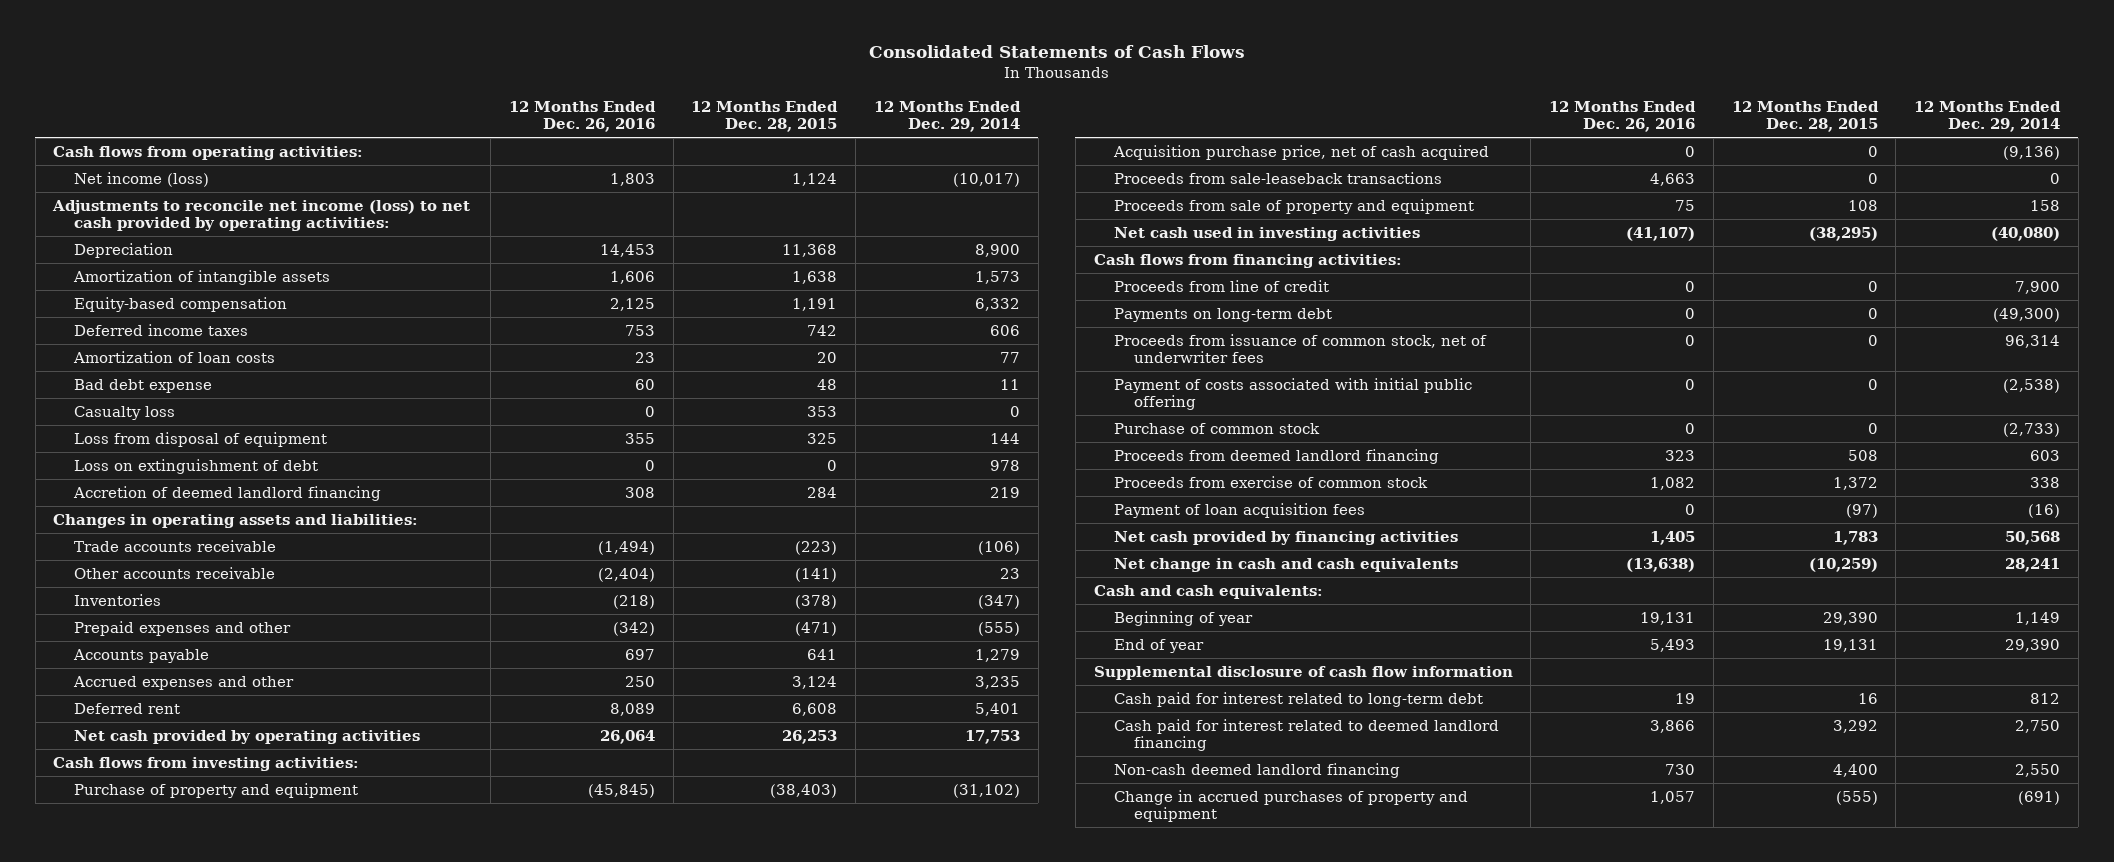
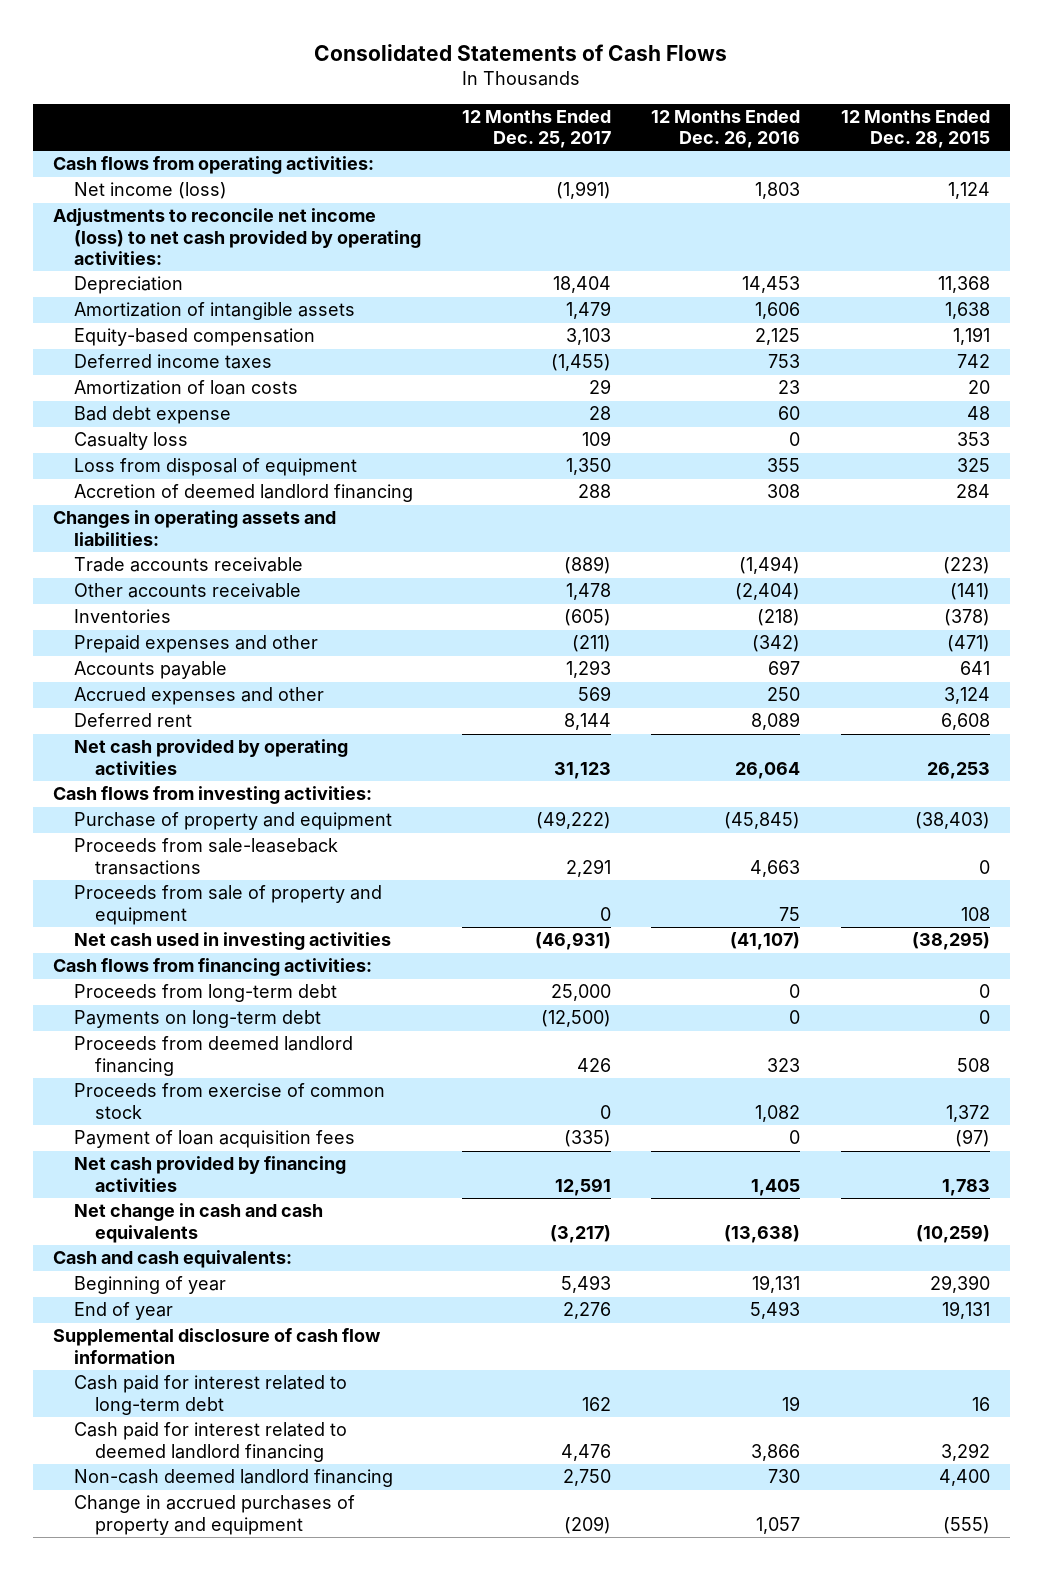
[873,100,1021,133] 12 Months Ended Dec. 29, 2014 -> none
none -> [461,110,611,149] 12 Months Ended Dec. 25, 2017
[73,458,318,474] Loss on extinguishment of debt -> none
[1112,144,1489,160] Acquisition purchase price, net of cash acquired -> none
[1113,279,1329,292] Proceeds from line of credit -> [74,984,338,1003] Proceeds from long-term debt
[1113,333,1487,364] Proceeds from issuance of common stock, net of underwriter fees -> none
[1113,377,1472,411] Payment of costs associated with initial public offering -> none
[1113,422,1320,434] Purchase of common stock -> none

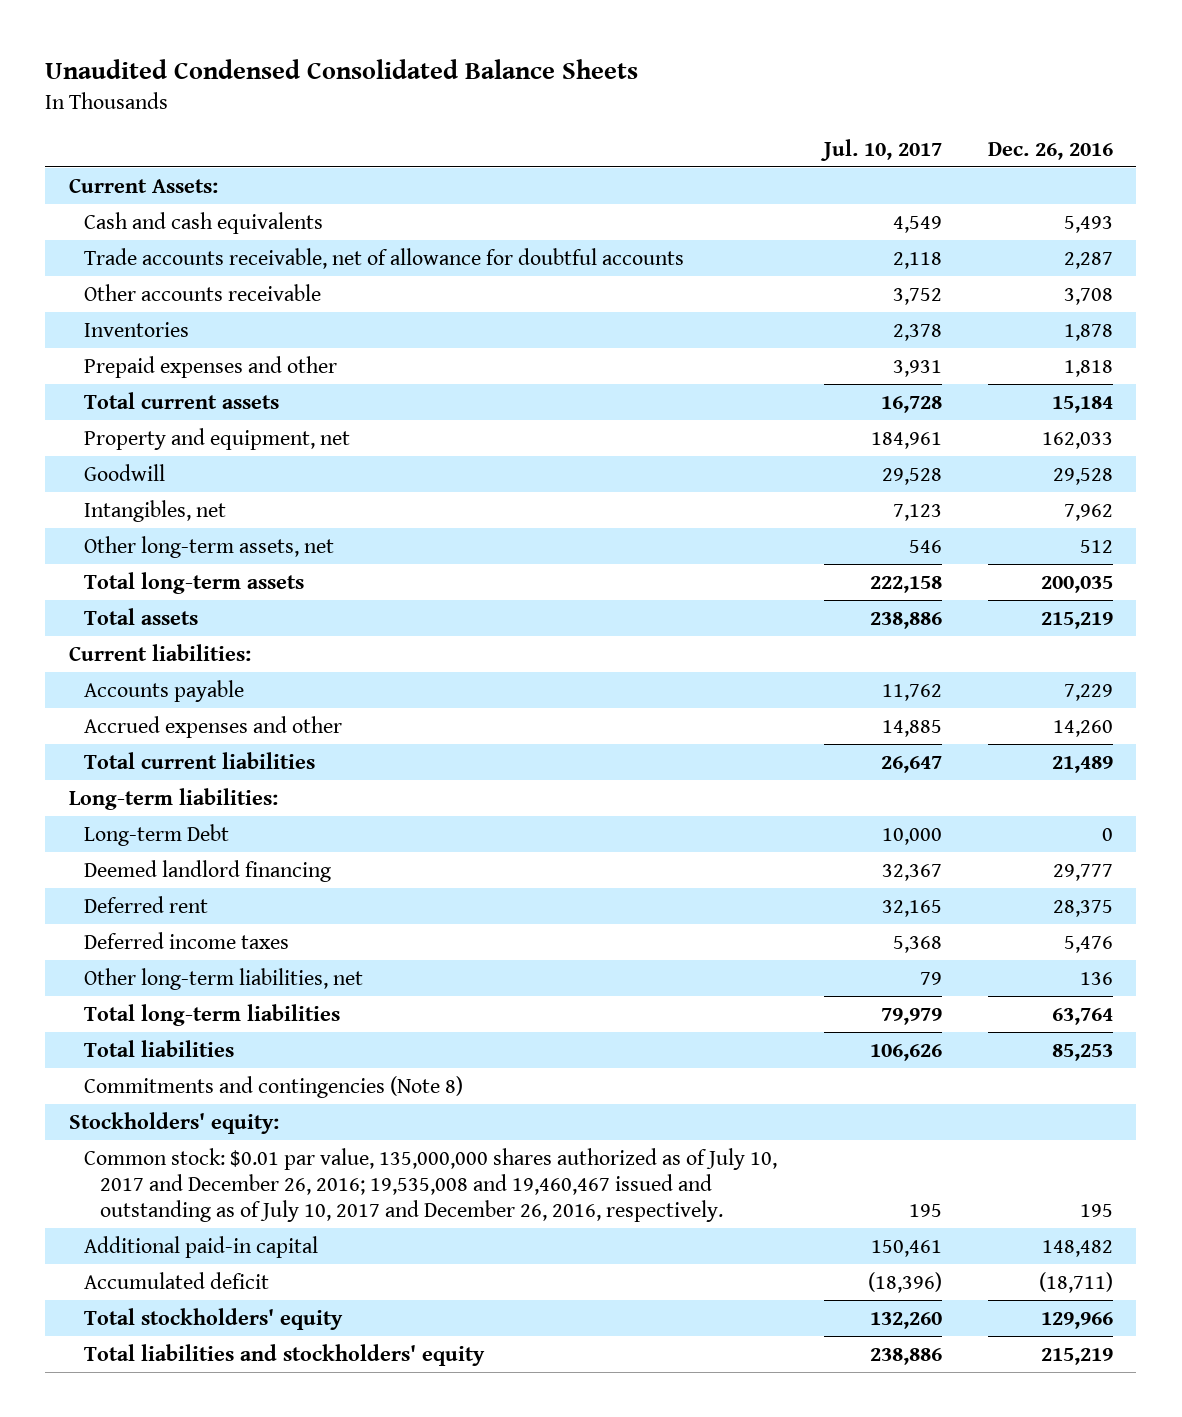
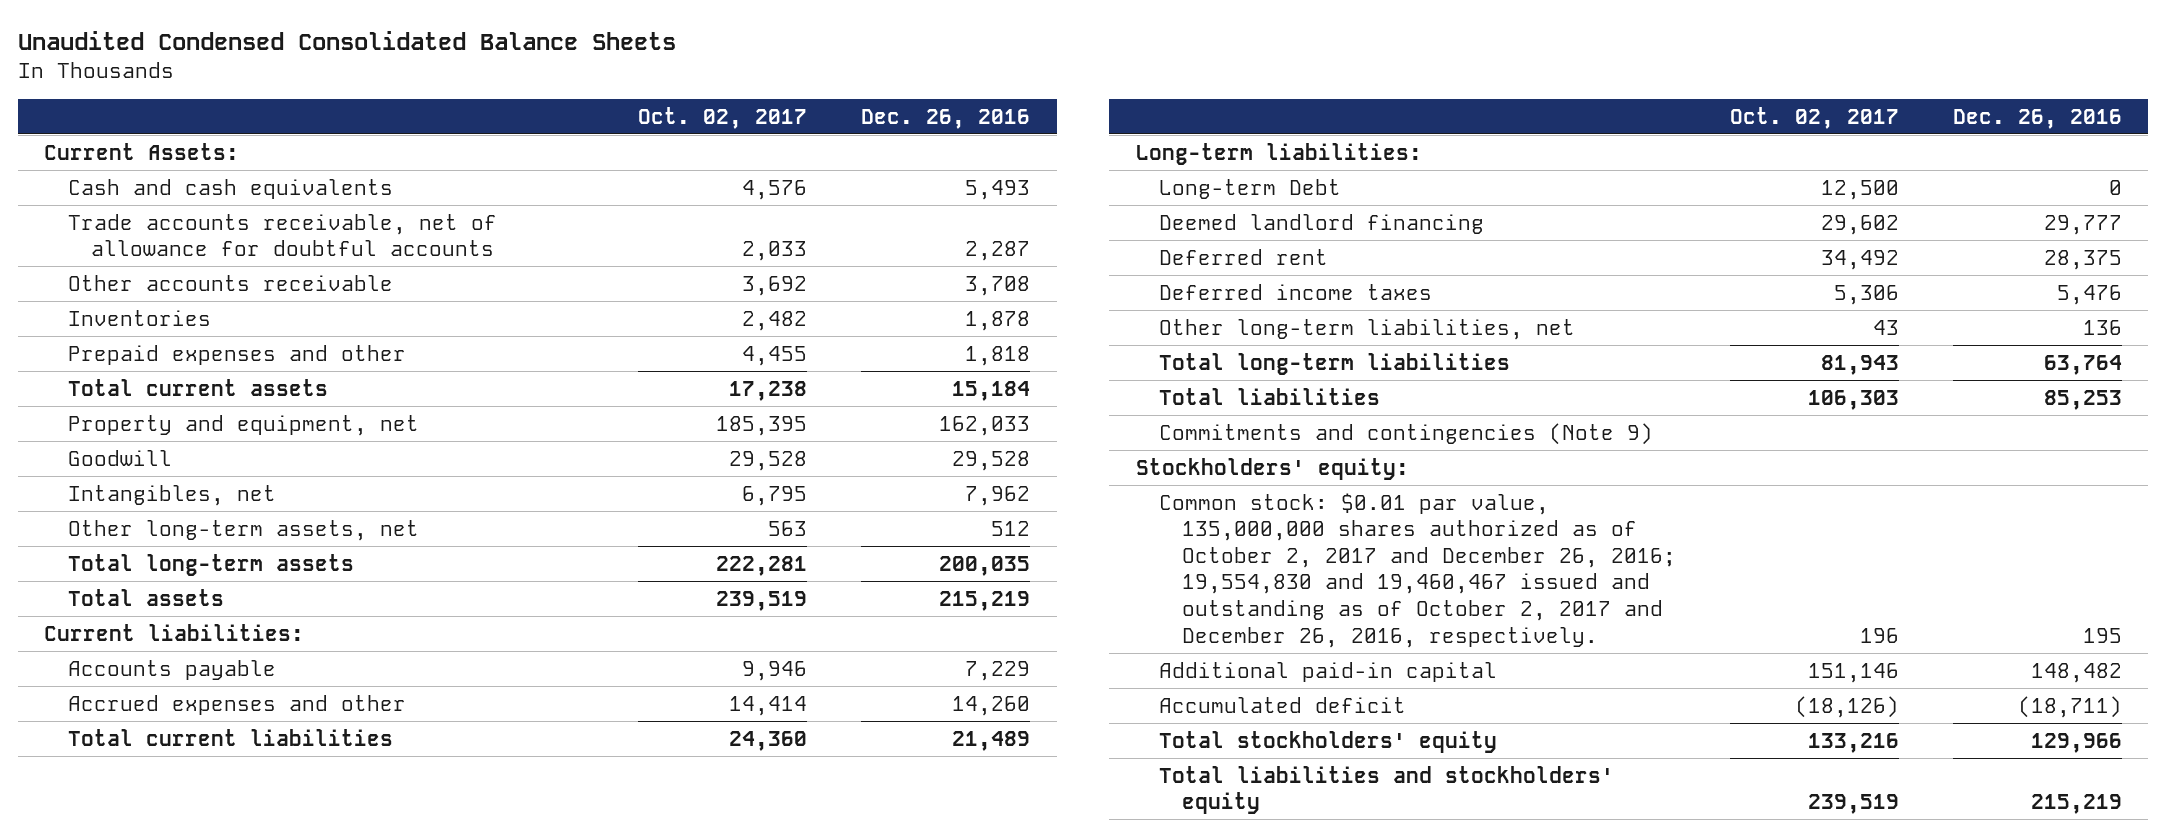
[819,138,942,161] Jul. 10, 2017 -> none
none -> [638,106,808,129] Oct. 02, 2017
[84,1075,464,1098] Commitments and contingencies (Note 8) -> [1159,422,1654,445] Commitments and contingencies (Note 9)
[84,1147,778,1223] Common stock: $0.01 par value, 135,000,000 shares authorized as of July 10, 2017 and December 26, 2016; 19,535,008 and 19,460,467 issued and outstanding as of July 10, 2017 and December 26, 2016, respectively. -> [1159,492,1677,648] Common stock: $0.01 par value, 135,000,000 shares authorized as of October 2, 2017 and December 26, 2016; 19,554,830 and 19,460,467 issued and outstanding as of October 2, 2017 and December 26, 2016, respectively.

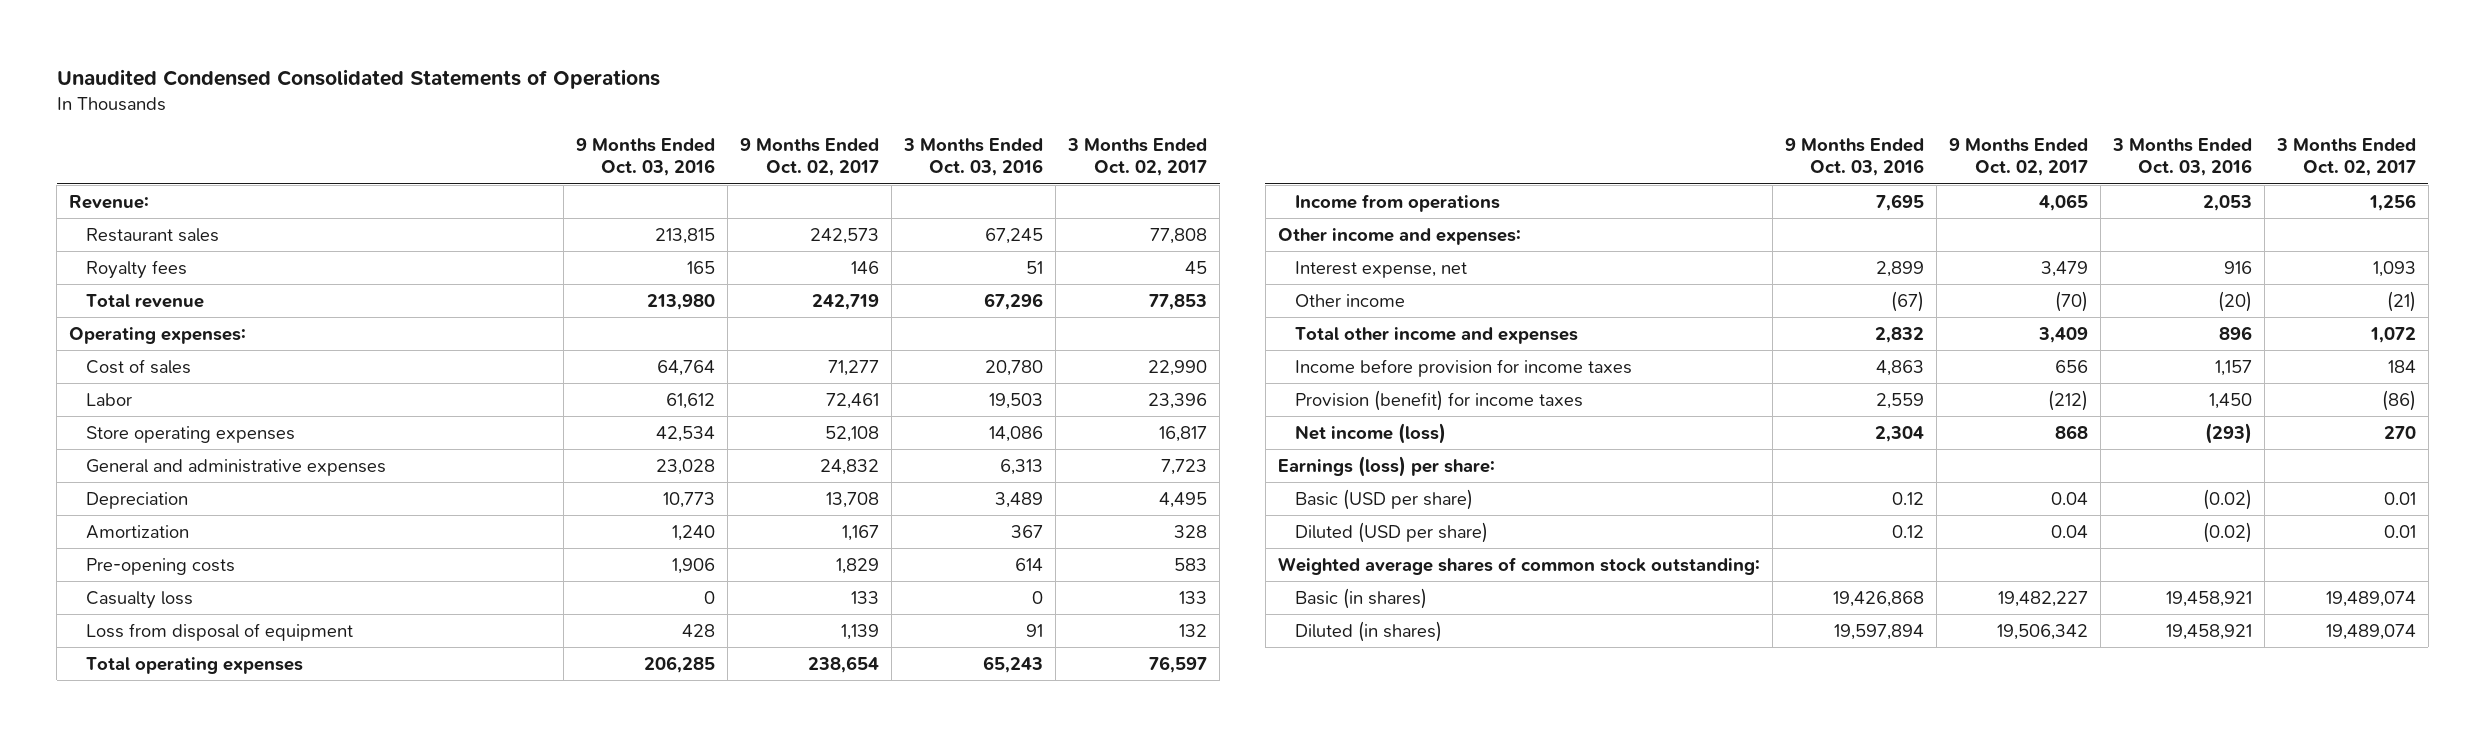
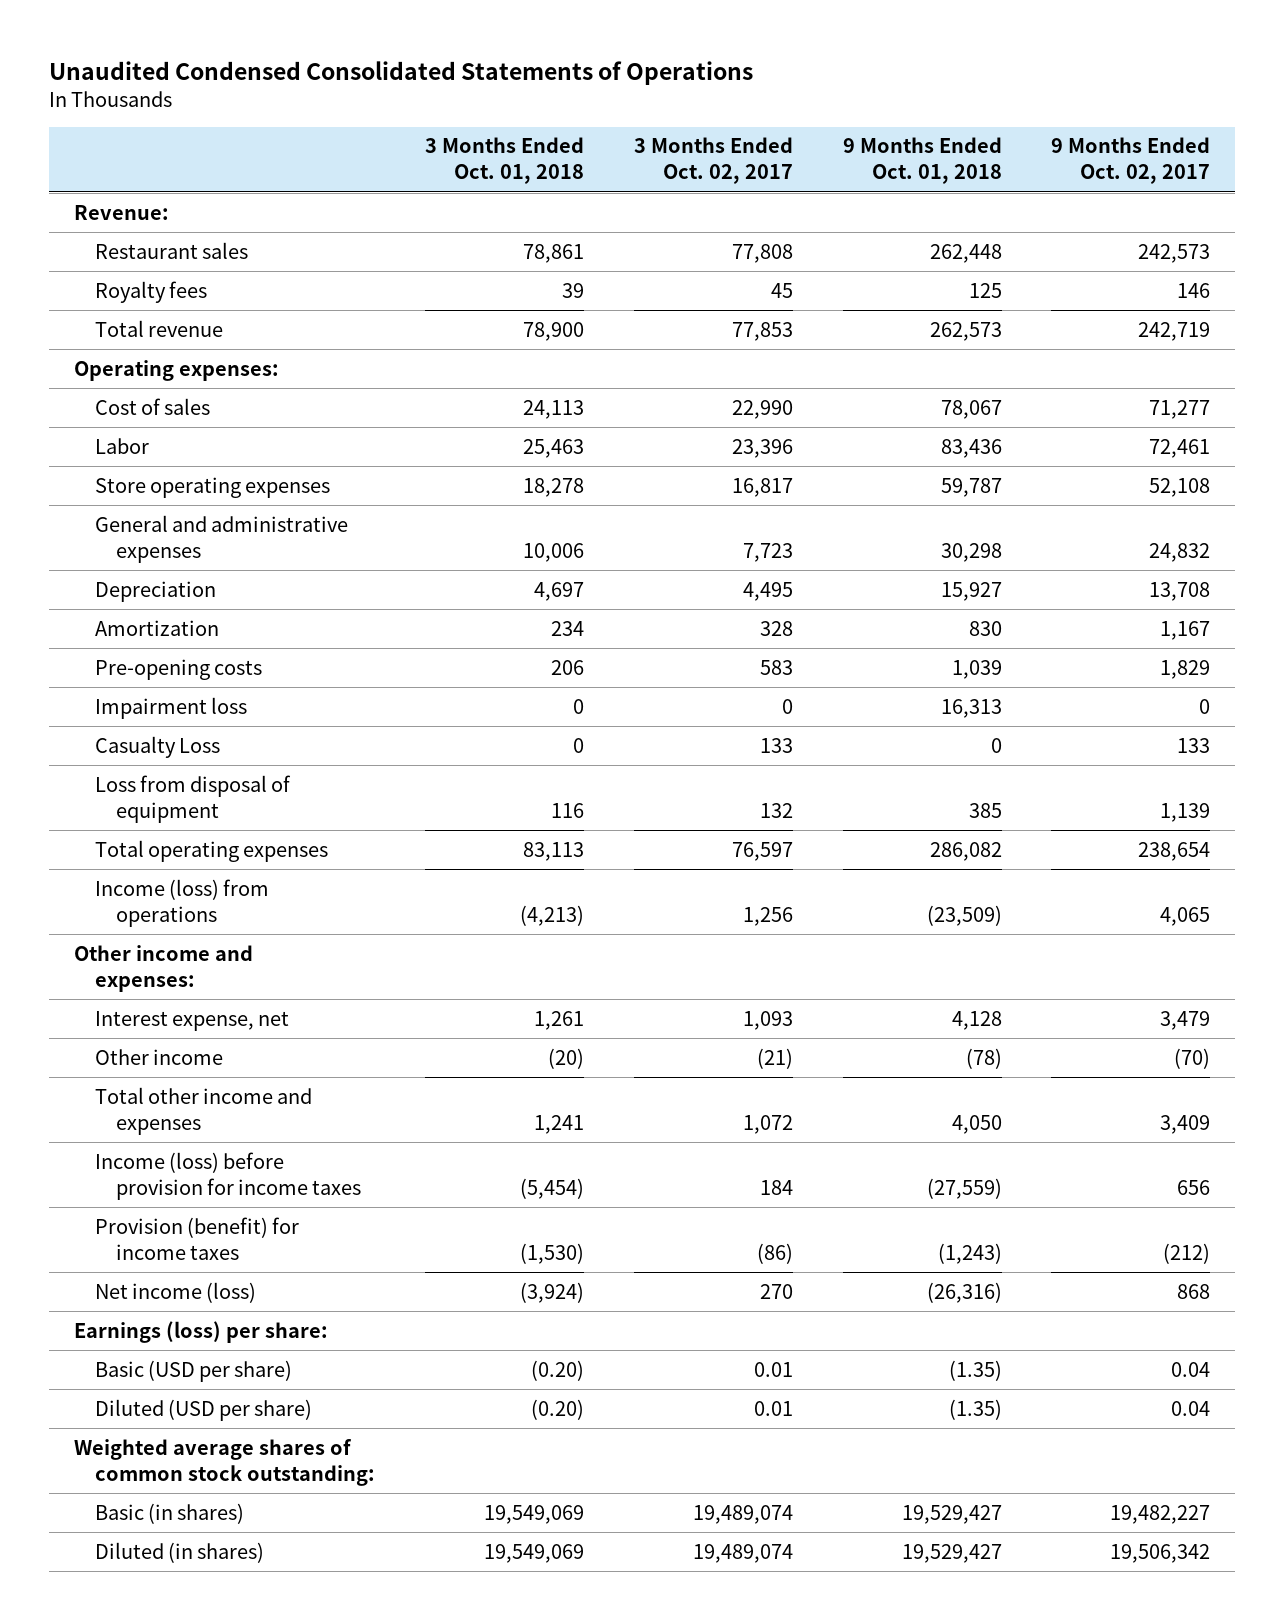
[576,138,716,177] 9 Months Ended Oct. 03, 2016 -> none
[903,138,1044,177] 3 Months Ended Oct. 03, 2016 -> none
none -> [424,137,584,185] 3 Months Ended Oct. 01, 2018
none -> [842,137,1002,185] 9 Months Ended Oct. 01, 2018
none -> [94,696,247,719] Impairment loss
[86,590,194,609] Casualty loss -> [94,735,220,758] Casualty Loss
[1295,193,1501,212] Income from operations -> [94,878,269,927] Income (loss) from operations
[1295,358,1633,377] Income before provision for income taxes -> [94,1151,361,1200] Income (loss) before provision for income taxes

